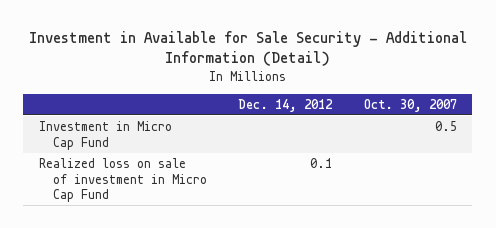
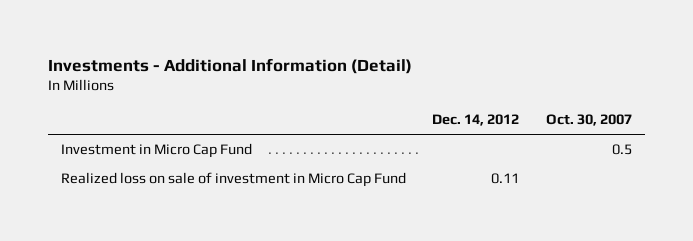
[28,31,467,67] Investment in Available for Sale Security - Additional Information (Detail) -> [47,57,412,74] Investments - Additional Information (Detail)
[310,158,333,169] 0.1 -> [491,173,520,185] 0.11

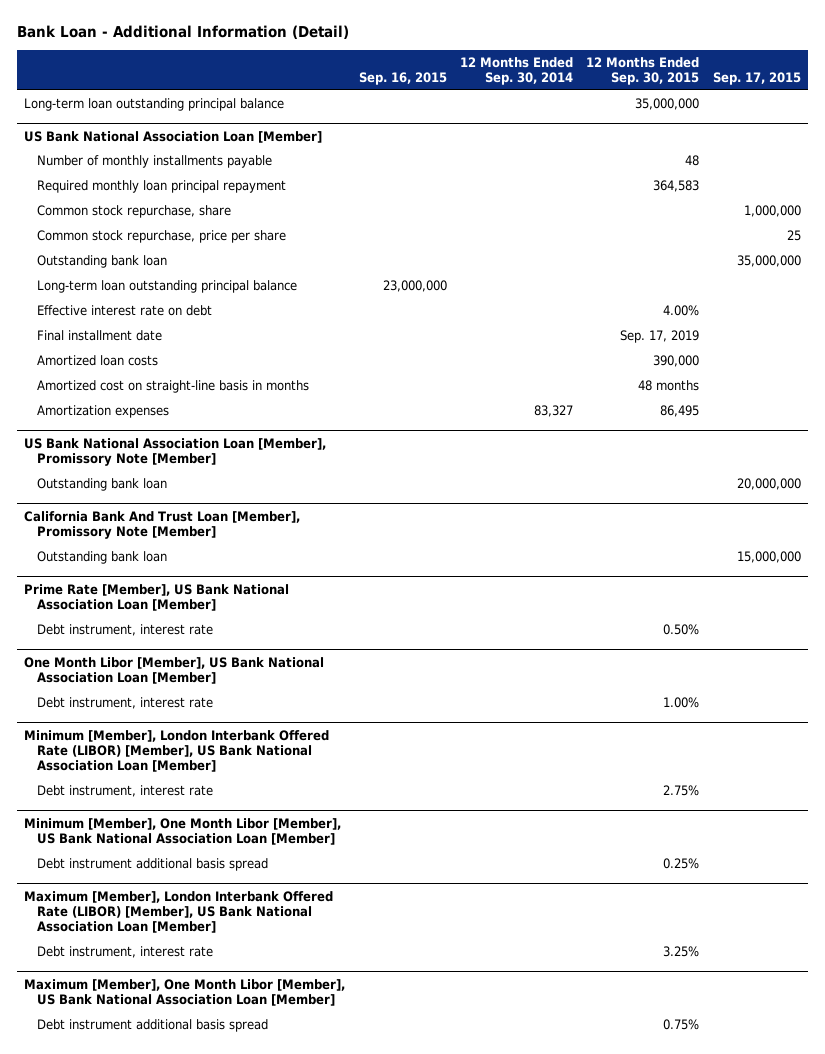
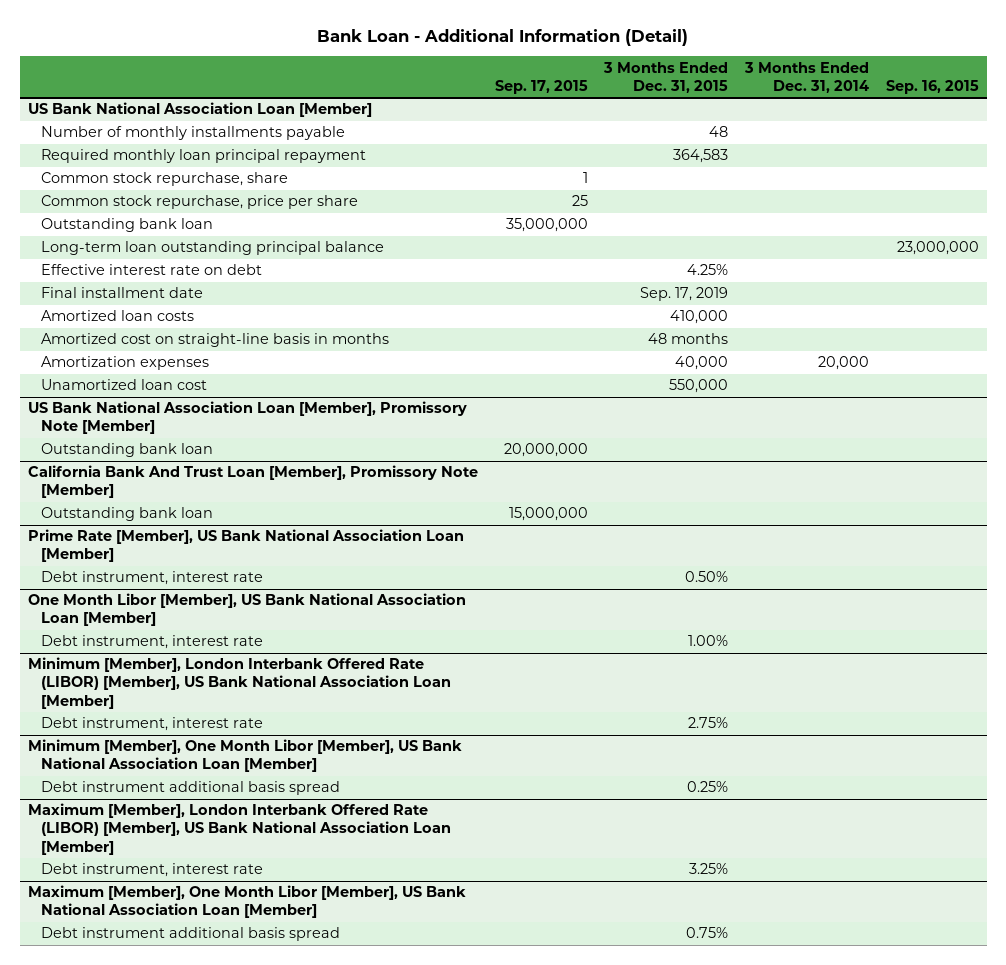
[460,56,574,86] 12 Months Ended Sep. 30, 2014 -> none
[586,56,700,86] 12 Months Ended Sep. 30, 2015 -> none
none -> [603,61,729,93] 3 Months Ended Dec. 31, 2015
none -> [743,61,869,93] 3 Months Ended Dec. 31, 2014
[24,98,285,112] Long-term loan outstanding principal balance -> none
[743,205,801,218] 1,000,000 -> [582,172,588,184] 1
none -> [40,379,207,391] Unamortized loan cost

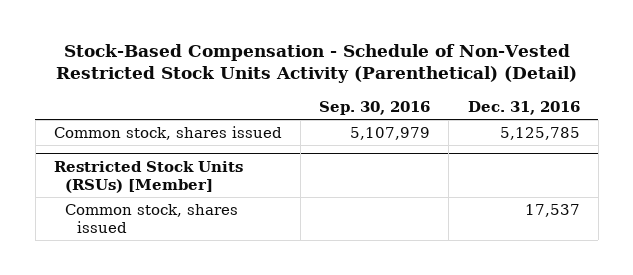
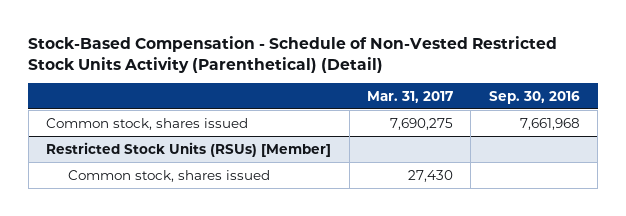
[467,100,580,115] Dec. 31, 2016 -> none
none -> [367,90,454,103] Mar. 31, 2017
[350,126,431,140] 5,107,979 -> [519,117,580,130] 7,661,968

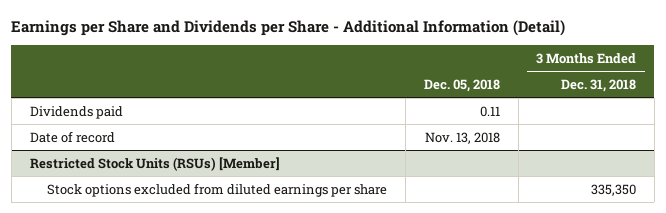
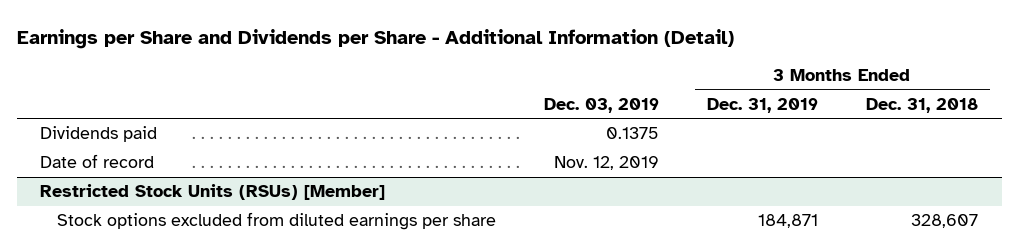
[423,79,500,93] Dec. 05, 2018 -> none
none -> [543,98,659,114] Dec. 03, 2019
none -> [706,98,818,114] Dec. 31, 2019
[591,183,637,196] 335,350 -> [910,214,978,229] 328,607

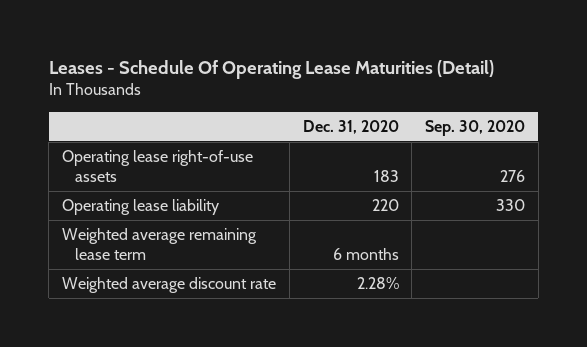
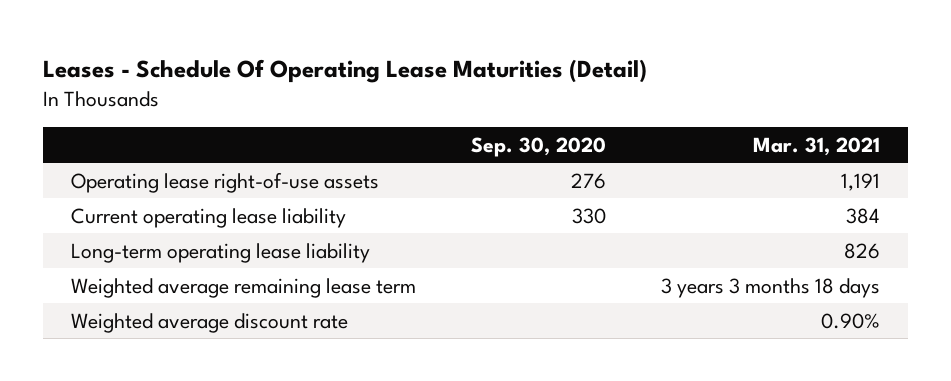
[302,119,399,134] Dec. 31, 2020 -> none
none -> [753,136,881,156] Mar. 31, 2021
[61,199,219,216] Operating lease liability -> [70,207,346,228] Current operating lease liability
none -> [70,242,370,263] Long-term operating lease liability

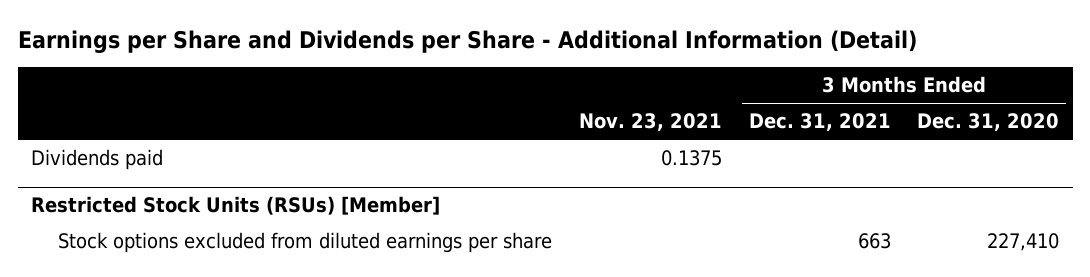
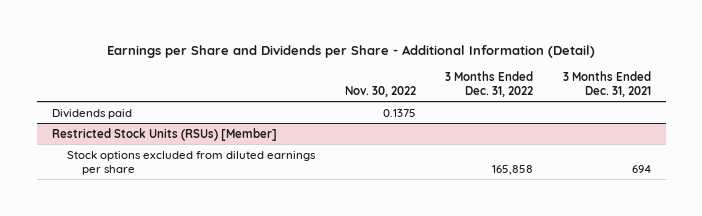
[579,113,723,132] Nov. 23, 2021 -> none
[917,113,1060,132] Dec. 31, 2020 -> none
none -> [344,86,416,98] Nov. 30, 2022
none -> [445,70,534,98] 3 Months Ended Dec. 31, 2022
[857,233,891,250] 663 -> [631,164,651,173] 694

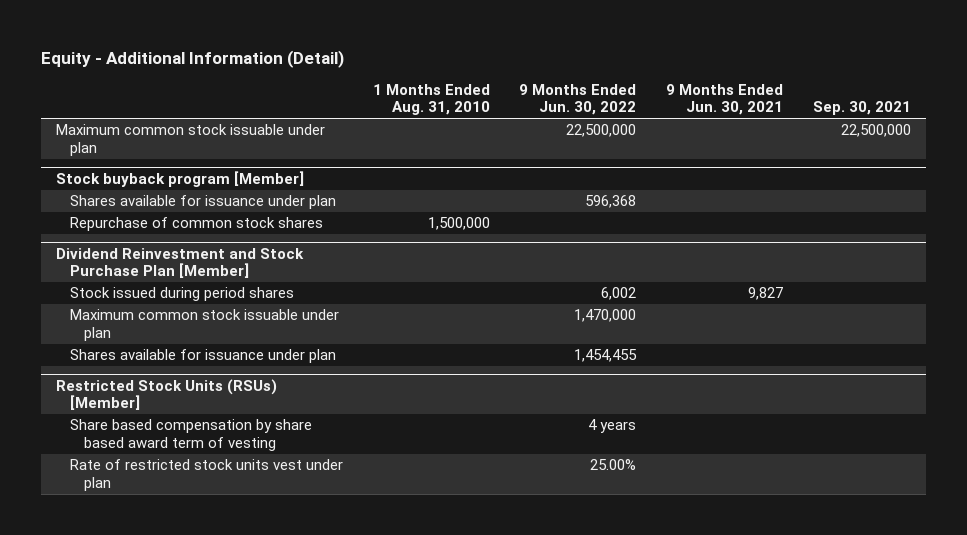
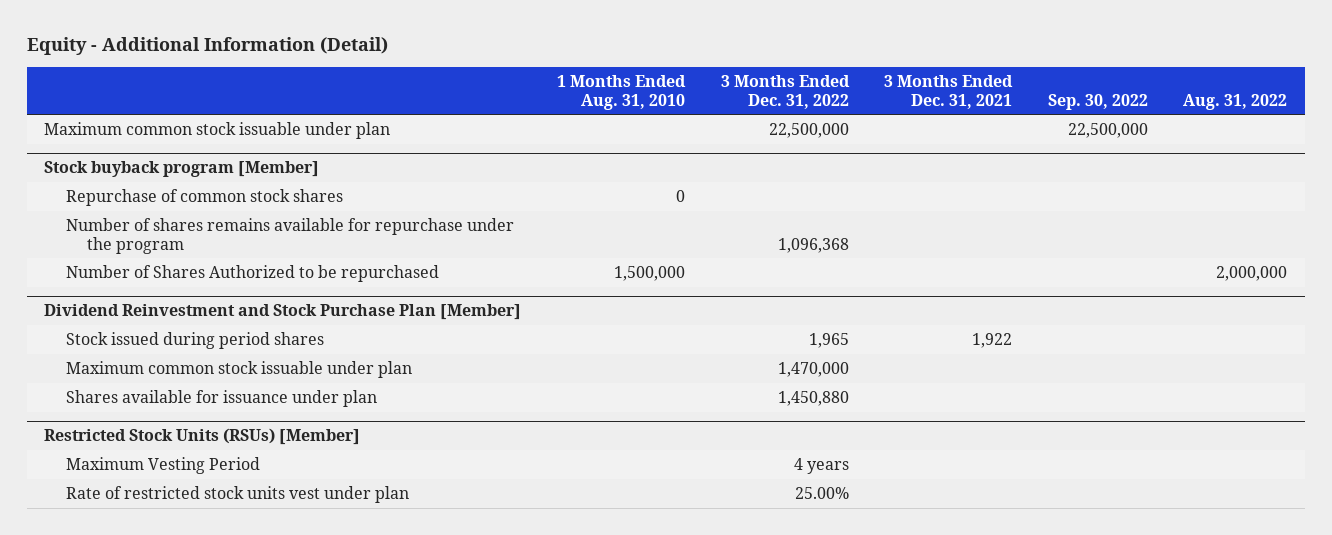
[519,84,637,116] 9 Months Ended Jun. 30, 2022 -> none
[666,84,784,116] 9 Months Ended Jun. 30, 2021 -> none
[812,101,911,116] Sep. 30, 2021 -> none
none -> [720,75,850,109] 3 Months Ended Dec. 31, 2022
none -> [884,75,1014,109] 3 Months Ended Dec. 31, 2021
none -> [1047,93,1148,110] Sep. 30, 2022
none -> [1183,93,1288,110] Aug. 31, 2022
[69,195,336,210] Shares available for issuance under plan -> none
[427,217,490,231] 1,500,000 -> [675,190,685,203] 0
none -> [65,218,514,254] Number of shares remains available for repurchase under the program
none -> [65,265,439,283] Number of Shares Authorized to be repurchased
[69,419,312,451] Share based compensation by share based award term of vesting -> [65,457,260,475] Maximum Vesting Period

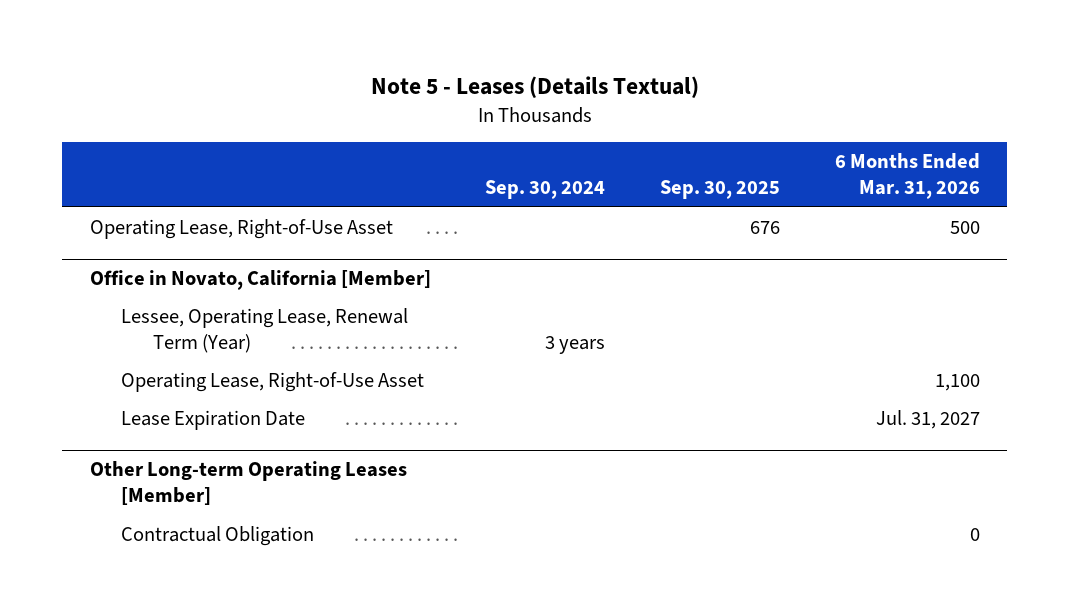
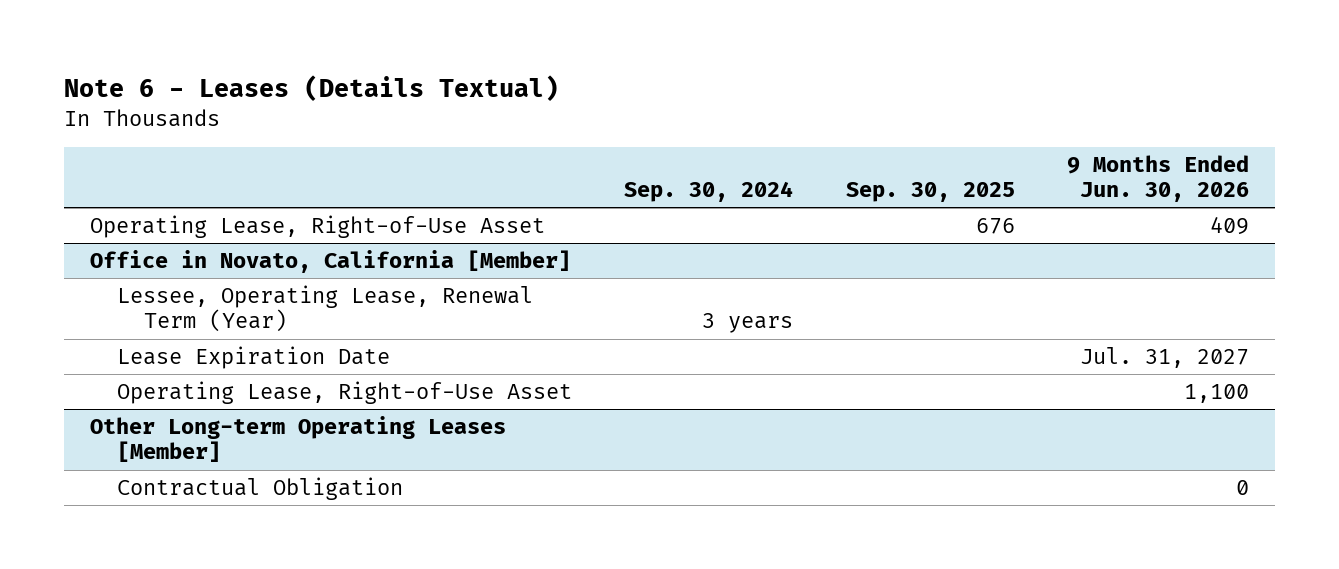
[370,76,699,99] Note 5 - Leases (Details Textual) -> [63,74,559,101] Note 6 - Leases (Details Textual)
[834,152,980,200] 6 Months Ended Mar. 31, 2026 -> none
none -> [1066,154,1249,203] 9 Months Ended Jun. 30, 2026
[121,371,425,392] Operating Lease, Right-of-Use Asset -> [116,381,572,405] Operating Lease, Right-of-Use Asset

